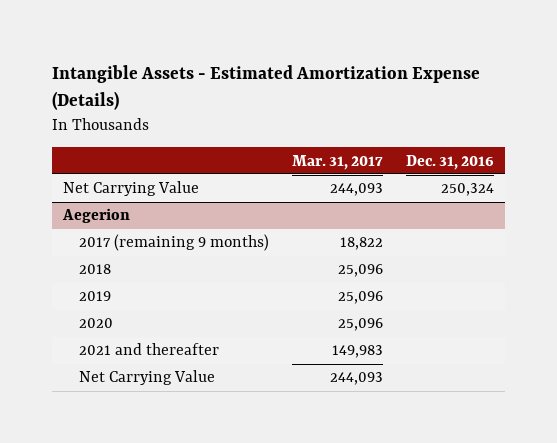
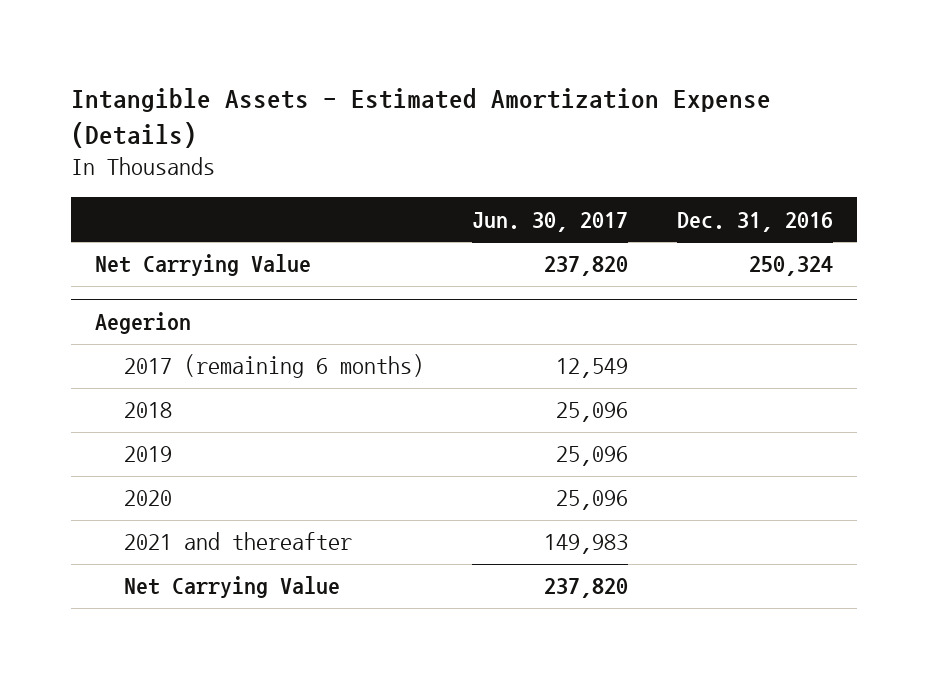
[291,154,383,170] Mar. 31, 2017 -> none
none -> [472,211,629,232] Jun. 30, 2017
[78,234,269,252] 2017 (remaining 9 months) -> [124,354,425,379] 2017 (remaining 6 months)

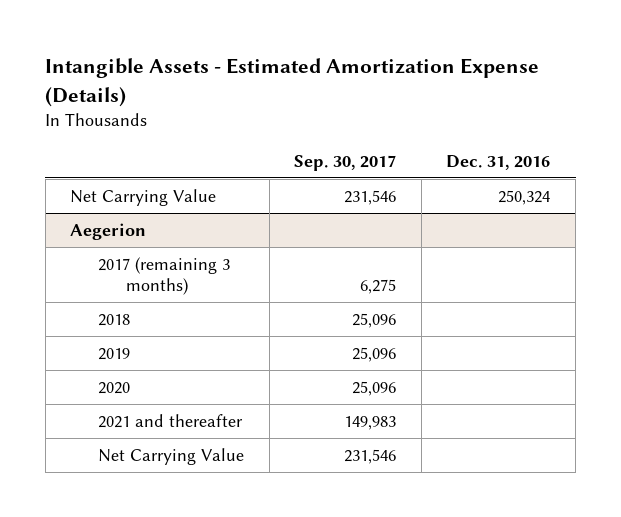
[472,211,629,232] Jun. 30, 2017 -> none
none -> [294,155,397,172] Sep. 30, 2017
[124,354,425,379] 2017 (remaining 6 months) -> [97,256,230,295] 2017 (remaining 3 months)

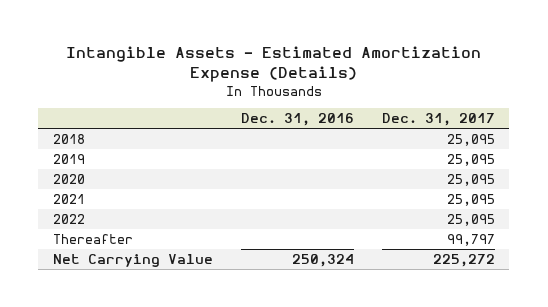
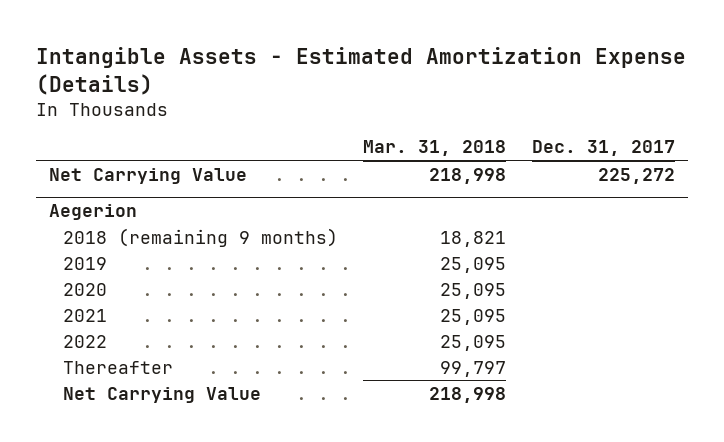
[240,113,354,127] Dec. 31, 2016 -> none
none -> [363,140,507,157] Mar. 31, 2018
[52,133,85,144] 2018 -> none
[52,153,85,164] 2019 -> none
[52,173,85,184] 2020 -> none
[52,193,85,204] 2021 -> none
[52,213,85,224] 2022 -> none
[52,233,133,244] Thereafter -> none
none -> [48,204,137,221] Aegerion
none -> [62,227,338,247] 2018 (remaining 9 months)
none -> [62,256,107,270] 2019
none -> [62,282,107,296] 2020
none -> [62,308,107,322] 2021
none -> [62,334,107,348] 2022
none -> [62,360,173,374] Thereafter
none -> [62,386,261,403] Net Carrying Value

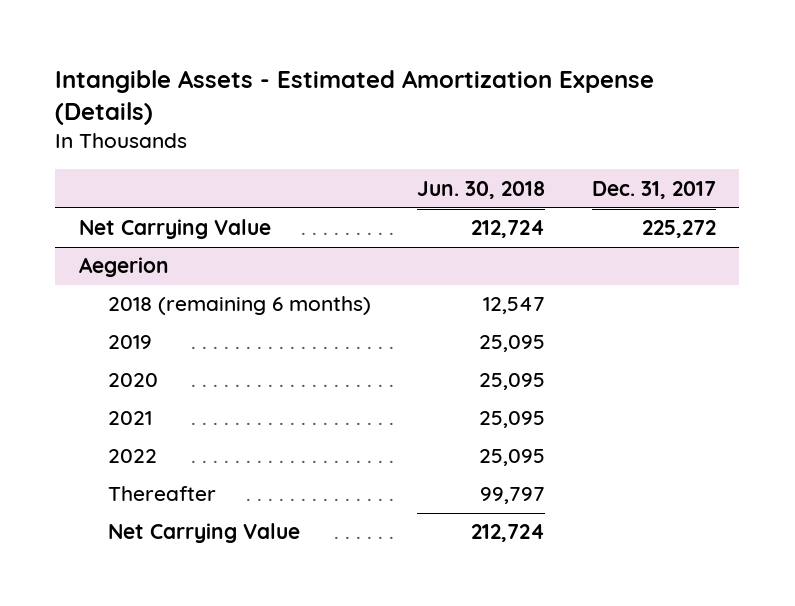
[363,140,507,157] Mar. 31, 2018 -> none
none -> [417,180,546,199] Jun. 30, 2018
[62,227,338,247] 2018 (remaining 9 months) -> [107,296,371,316] 2018 (remaining 6 months)

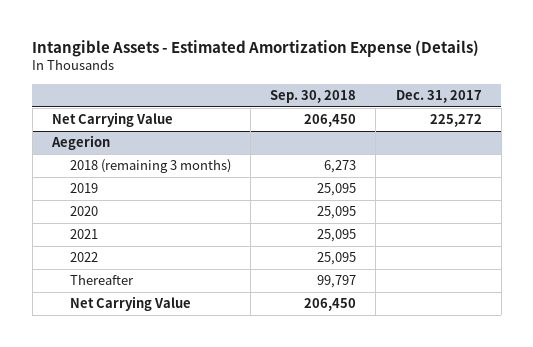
[417,180,546,199] Jun. 30, 2018 -> none
none -> [270,89,357,103] Sep. 30, 2018
[107,296,371,316] 2018 (remaining 6 months) -> [70,159,232,174] 2018 (remaining 3 months)

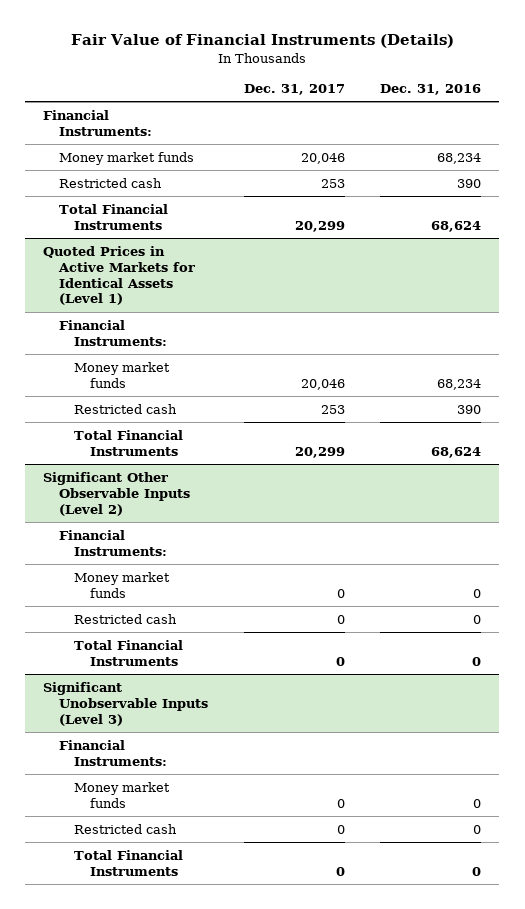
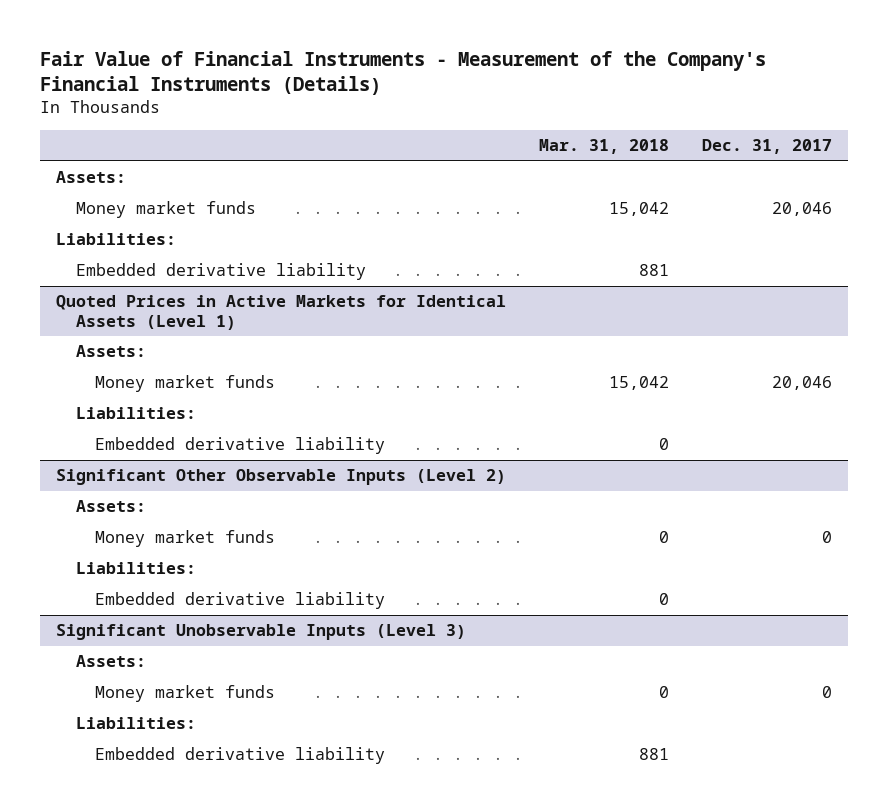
[71,34,455,49] Fair Value of Financial Instruments (Details) -> [40,50,767,96] Fair Value of Financial Instruments - Measurement of the Company's Financial Instruments (Details)
[380,84,482,96] Dec. 31, 2016 -> none
none -> [539,139,670,155] Mar. 31, 2018
[43,109,152,136] Financial Instruments: -> [56,171,127,184] Assets:
[58,177,162,188] Restricted cash -> none
[58,203,168,230] Total Financial Instruments -> none
none -> [56,233,177,246] Liabilities:
none -> [75,263,366,281] Embedded derivative liability
[58,319,168,346] Financial Instruments: -> [75,345,146,358] Assets:
[74,403,178,414] Restricted cash -> none
[74,429,184,456] Total Financial Instruments -> none
none -> [75,407,196,420] Liabilities:
none -> [95,437,386,455] Embedded derivative liability
[58,529,168,556] Financial Instruments: -> [75,500,146,513] Assets:
[74,613,178,624] Restricted cash -> none
[74,639,184,666] Total Financial Instruments -> none
none -> [75,562,196,575] Liabilities:
none -> [95,592,386,610] Embedded derivative liability
[58,739,168,766] Financial Instruments: -> [75,655,146,668] Assets:
[74,823,178,834] Restricted cash -> none
[74,849,184,876] Total Financial Instruments -> none
none -> [75,717,196,730] Liabilities:
none -> [95,747,386,765] Embedded derivative liability

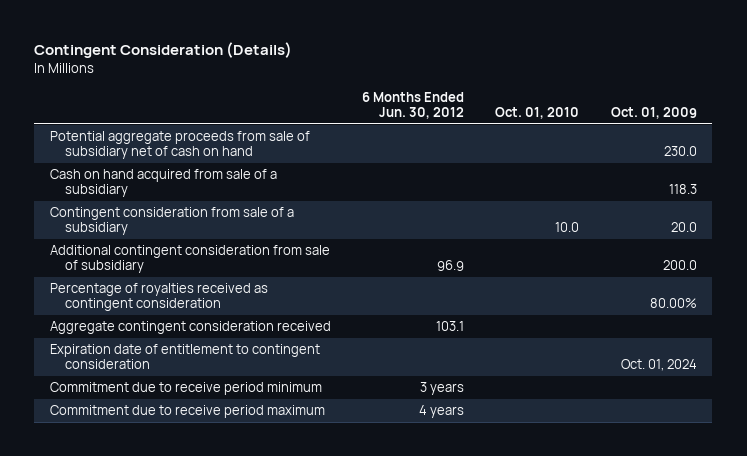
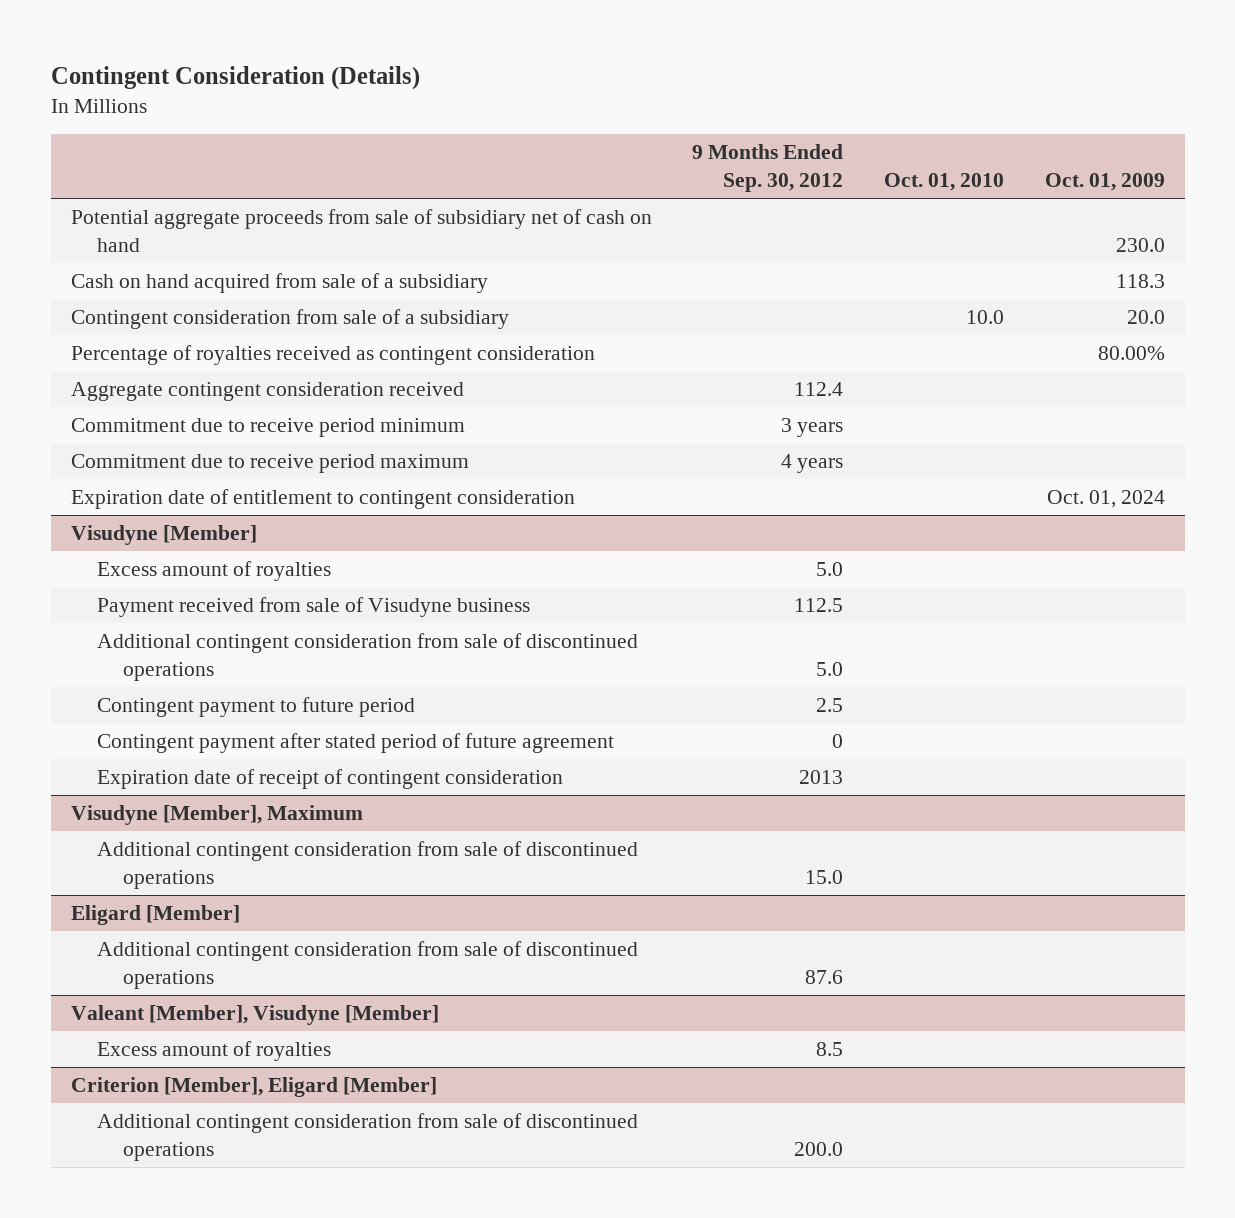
[362,91,465,120] 6 Months Ended Jun. 30, 2012 -> none
none -> [692,144,844,192] 9 Months Ended Sep. 30, 2012
[49,245,330,274] Additional contingent consideration from sale of subsidiary -> none
[49,344,320,370] Expiration date of entitlement to contingent consideration -> [70,489,575,510] Expiration date of entitlement to contingent consideration
none -> [70,525,257,546] Visudyne [Member]
none -> [96,561,331,582] Excess amount of royalties
none -> [96,597,530,618] Payment received from sale of Visudyne business
none -> [96,633,638,681] Additional contingent consideration from sale of discontinued operations
none -> [96,697,415,718] Contingent payment to future period
none -> [96,733,614,754] Contingent payment after stated period of future agreement
none -> [96,769,563,790] Expiration date of receipt of contingent consideration
none -> [70,805,363,826] Visudyne [Member], Maximum
none -> [96,841,638,889] Additional contingent consideration from sale of discontinued operations
none -> [70,905,240,926] Eligard [Member]
none -> [96,941,638,989] Additional contingent consideration from sale of discontinued operations
none -> [70,1005,439,1026] Valeant [Member], Visudyne [Member]
none -> [96,1041,331,1062] Excess amount of royalties
none -> [70,1077,437,1098] Criterion [Member], Eligard [Member]
none -> [96,1113,638,1161] Additional contingent consideration from sale of discontinued operations

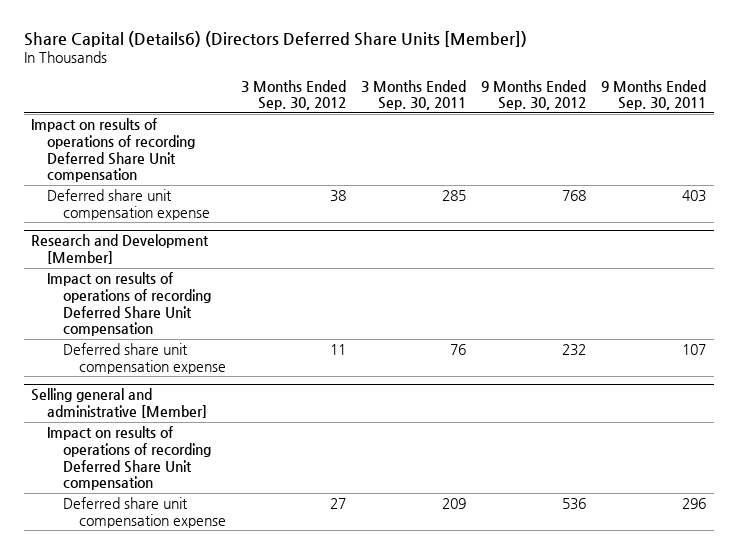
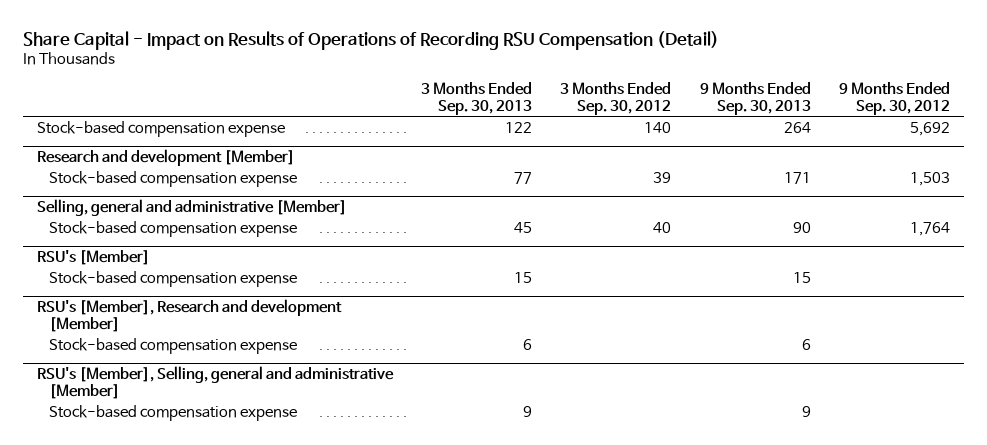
[23,31,527,48] Share Capital (Details6) (Directors Deferred Share Units [Member]) -> [22,30,719,50] Share Capital - Impact on Results of Operations of Recording RSU Compensation (Detail)
[361,79,467,111] 3 Months Ended Sep. 30, 2011 -> none
[601,79,707,111] 9 Months Ended Sep. 30, 2011 -> none
none -> [421,81,533,115] 3 Months Ended Sep. 30, 2013
none -> [699,81,811,115] 9 Months Ended Sep. 30, 2013
[31,117,196,183] Impact on results of operations of recording Deferred Share Unit compensation -> none
[47,271,212,337] Impact on results of operations of recording Deferred Share Unit compensation -> none
[47,425,212,491] Impact on results of operations of recording Deferred Share Unit compensation -> none
[47,188,211,220] Deferred share unit compensation expense -> [36,120,285,137] Stock-based compensation expense
[330,189,347,202] 38 -> [644,121,672,133] 140
[562,189,587,201] 768 -> [909,121,950,136] 5,692
[31,234,210,265] Research and Development [Member] -> [36,149,295,167] Research and development [Member]
[63,342,226,374] Deferred share unit compensation expense -> [48,170,297,187] Stock-based compensation expense
[330,343,347,355] 11 -> [653,171,672,183] 39
[562,343,587,356] 232 -> [909,171,950,186] 1,503
[31,388,208,419] Selling general and administrative [Member] -> [36,199,347,217] Selling, general and administrative [Member]
[63,496,226,528] Deferred share unit compensation expense -> [48,220,297,237] Stock-based compensation expense
[330,497,347,509] 27 -> [653,221,672,233] 40
[562,497,587,510] 536 -> [909,221,950,236] 1,764
none -> [36,250,150,266] RSU's [Member]
none -> [48,270,297,287] Stock-based compensation expense
none -> [36,299,342,333] RSU's [Member], Research and development [Member]
none -> [48,337,297,354] Stock-based compensation expense
none -> [36,366,394,400] RSU's [Member], Selling, general and administrative [Member]
none -> [48,404,297,421] Stock-based compensation expense

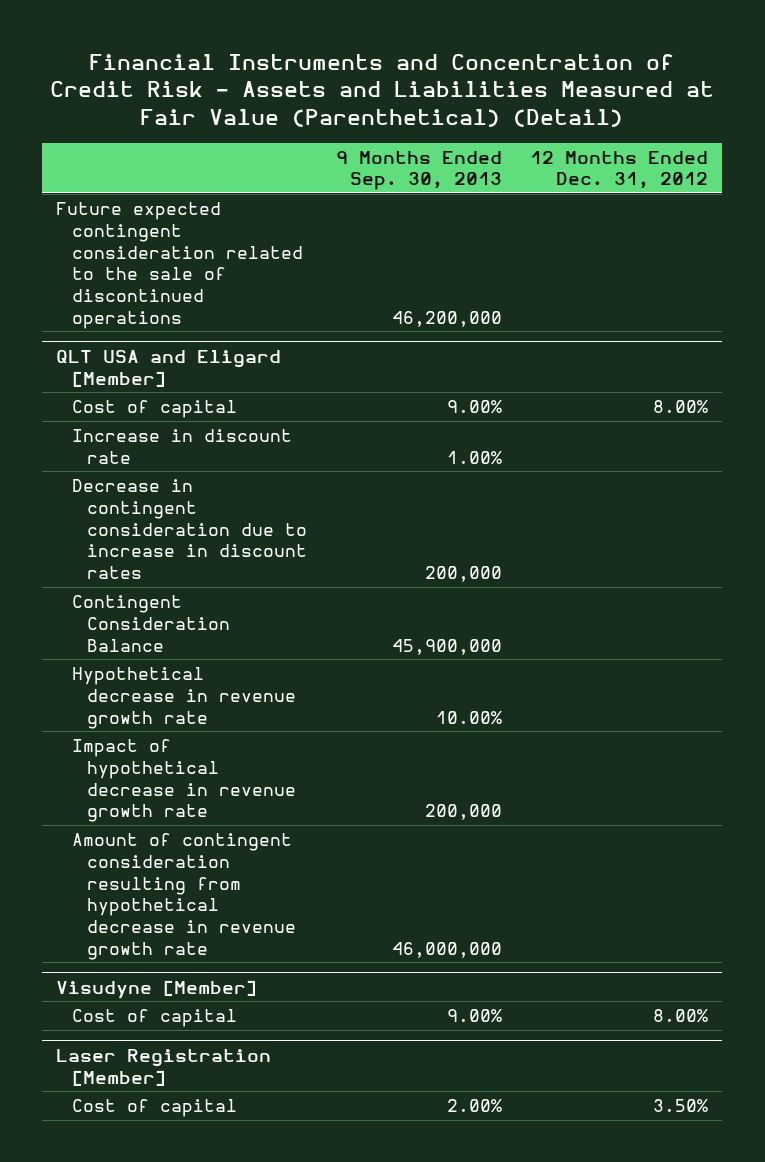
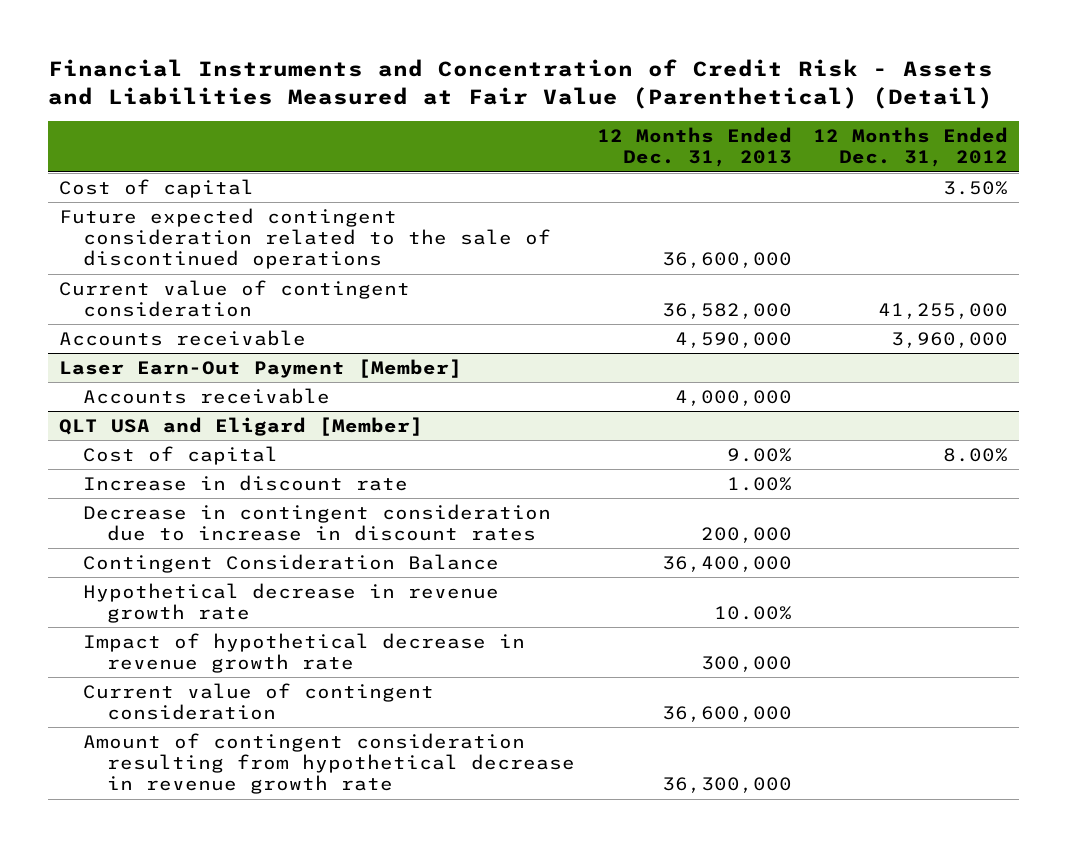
[335,150,502,191] 9 Months Ended Sep. 30, 2013 -> none
none -> [596,127,792,168] 12 Months Ended Dec. 31, 2013
none -> [58,179,254,199] Cost of capital
none -> [58,280,410,318] Current value of contingent consideration
none -> [58,330,306,347] Accounts receivable
none -> [58,359,462,379] Laser Earn-Out Payment [Member]
none -> [83,388,331,405] Accounts receivable
none -> [83,683,435,721] Current value of contingent consideration
[56,979,258,999] Visudyne [Member] -> none
[71,1009,237,1028] Cost of capital -> none
[56,1048,272,1086] Laser Registration [Member] -> none
[71,1099,237,1118] Cost of capital -> none

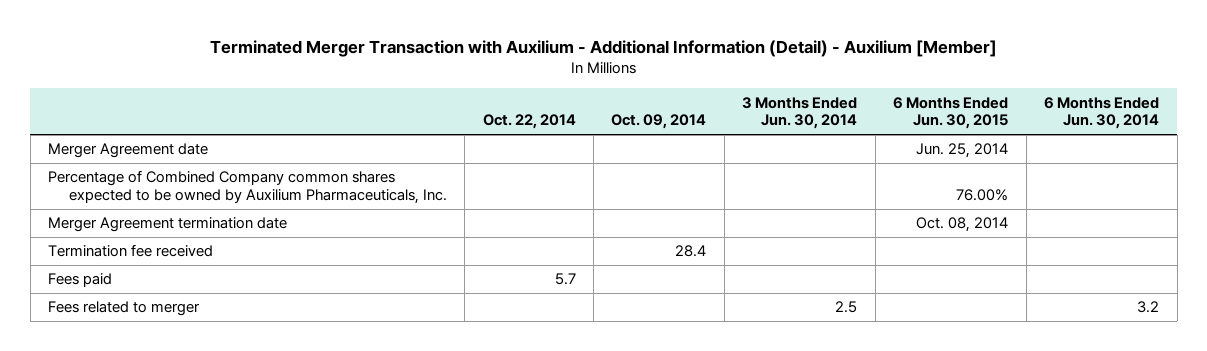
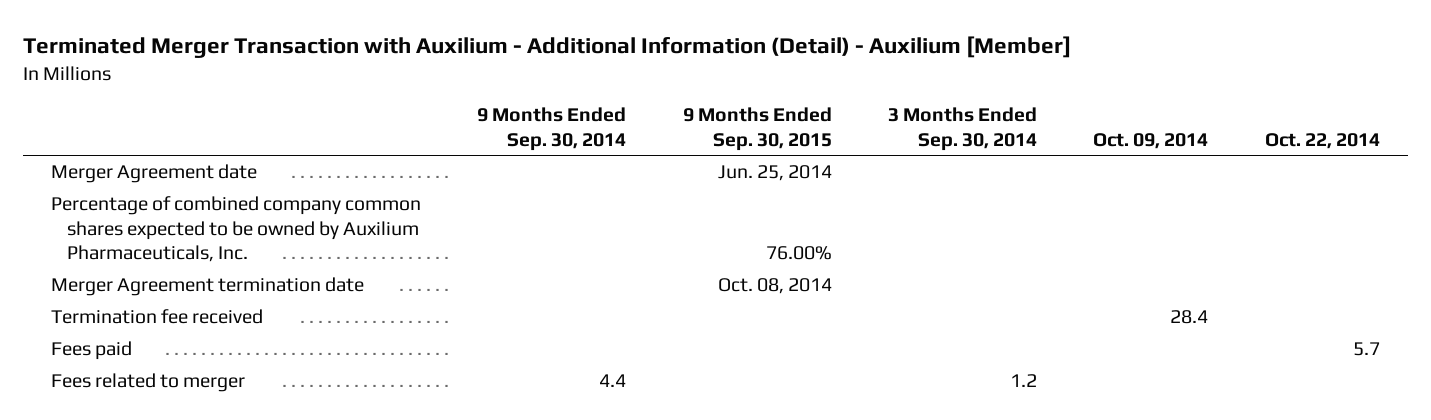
[742,96,858,130] 3 Months Ended Jun. 30, 2014 -> none
[893,96,1009,130] 6 Months Ended Jun. 30, 2015 -> none
[1044,96,1160,130] 6 Months Ended Jun. 30, 2014 -> none
none -> [477,107,627,151] 9 Months Ended Sep. 30, 2014
none -> [682,107,832,151] 9 Months Ended Sep. 30, 2015
none -> [888,107,1038,151] 3 Months Ended Sep. 30, 2014
[48,170,447,205] Percentage of Combined Company common shares expected to be owned by Auxilium Pharmaceuticals, Inc. -> [51,196,422,263] Percentage of combined company common shares expected to be owned by Auxilium Pharmaceuticals, Inc.

